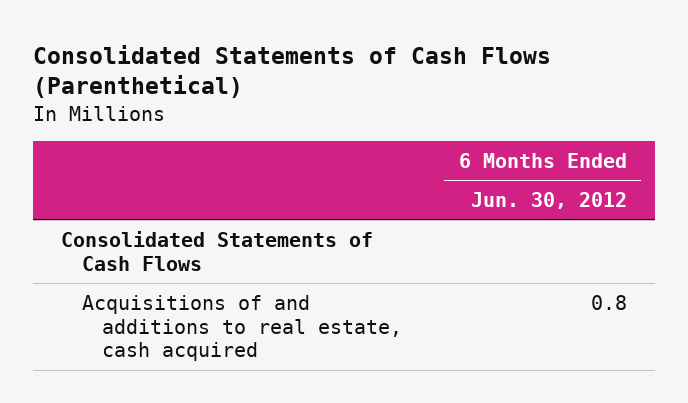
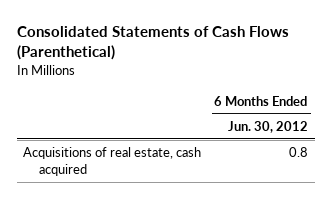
[61,230,374,271] Consolidated Statements of Cash Flows -> none
[81,294,402,362] Acquisitions of and additions to real estate, cash acquired -> [23,147,202,176] Acquisitions of real estate, cash acquired

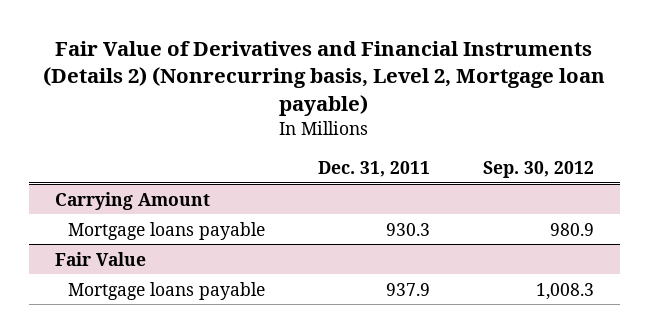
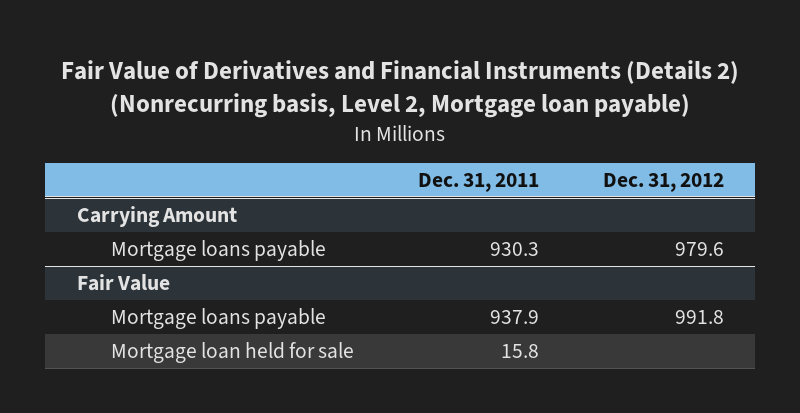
[482,160,594,178] Sep. 30, 2012 -> none
none -> [602,172,724,192] Dec. 31, 2012
none -> [111,342,355,364] Mortgage loan held for sale

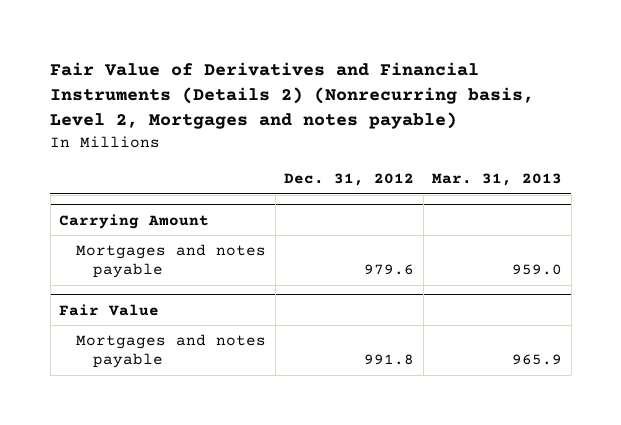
[61,59,740,119] Fair Value of Derivatives and Financial Instruments (Details 2) (Nonrecurring basis, Level 2, Mortgage loan payable) -> [50,62,535,130] Fair Value of Derivatives and Financial Instruments (Details 2) (Nonrecurring basis, Level 2, Mortgages and notes payable)
[417,172,539,192] Dec. 31, 2011 -> none
none -> [432,173,563,187] Mar. 31, 2013
[111,240,327,262] Mortgage loans payable -> [76,243,267,279] Mortgages and notes payable
[111,342,355,364] Mortgage loan held for sale -> none
[111,308,327,330] Mortgage loans payable -> [76,333,267,369] Mortgages and notes payable

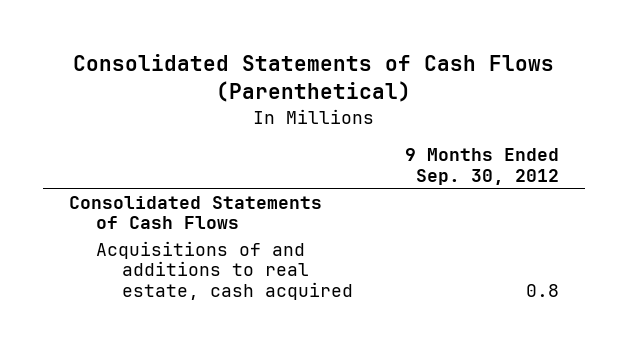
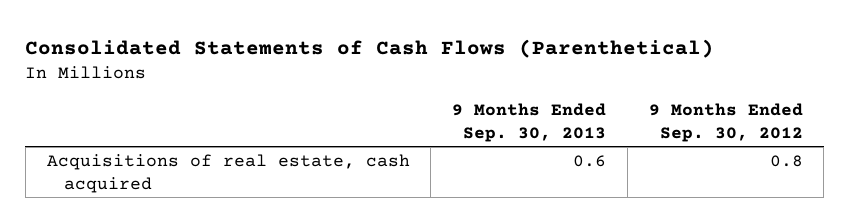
none -> [452,103,607,142] 9 Months Ended Sep. 30, 2013
[69,195,323,230] Consolidated Statements of Cash Flows -> none
[95,240,354,301] Acquisitions of and additions to real estate, cash acquired -> [46,153,410,193] Acquisitions of real estate, cash acquired

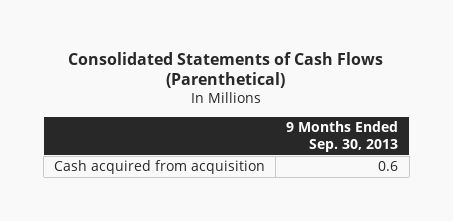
[648,103,803,142] 9 Months Ended Sep. 30, 2012 -> none
[46,153,410,193] Acquisitions of real estate, cash acquired -> [54,160,266,175] Cash acquired from acquisition

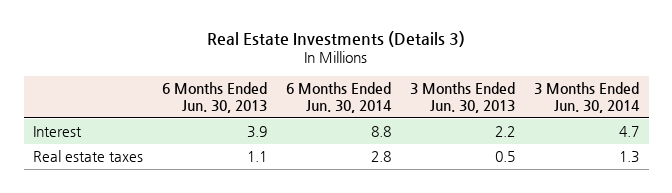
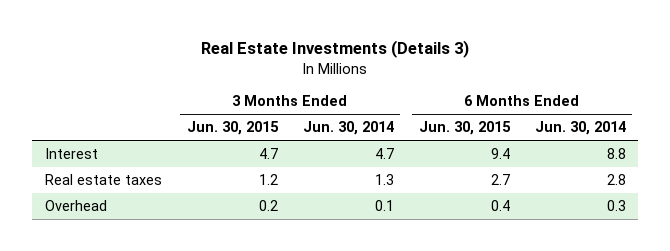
[162,81,268,113] 6 Months Ended Jun. 30, 2013 -> none
[410,81,516,113] 3 Months Ended Jun. 30, 2013 -> none
none -> [186,121,279,136] Jun. 30, 2015
none -> [418,121,511,136] Jun. 30, 2015
none -> [44,200,107,212] Overhead

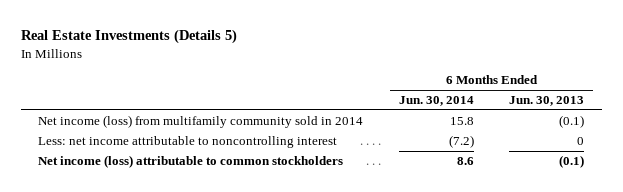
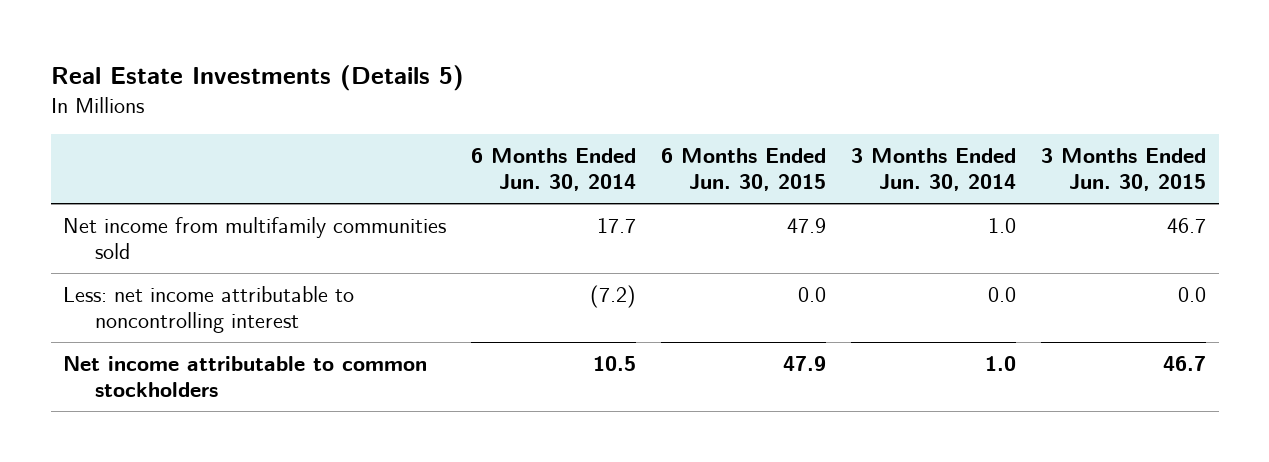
[509,95,585,106] Jun. 30, 2013 -> none
none -> [661,148,827,192] 6 Months Ended Jun. 30, 2015
none -> [851,148,1017,192] 3 Months Ended Jun. 30, 2014
none -> [1041,148,1207,192] 3 Months Ended Jun. 30, 2015
[38,114,364,128] Net income (loss) from multifamily community sold in 2014 -> [63,216,447,260] Net income from multifamily communities sold
[449,116,474,125] 15.8 -> [597,217,637,233] 17.7
[38,154,344,168] Net income (loss) attributable to common stockholders -> [63,355,428,398] Net income attributable to common stockholders
[456,156,474,165] 8.6 -> [593,355,637,371] 10.5

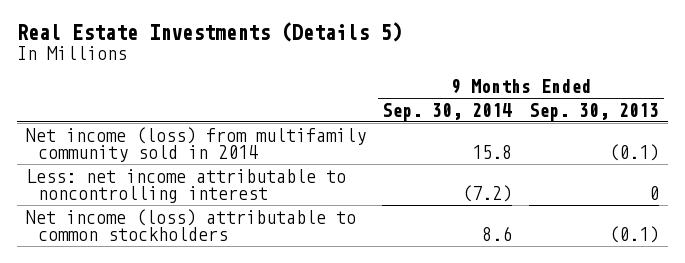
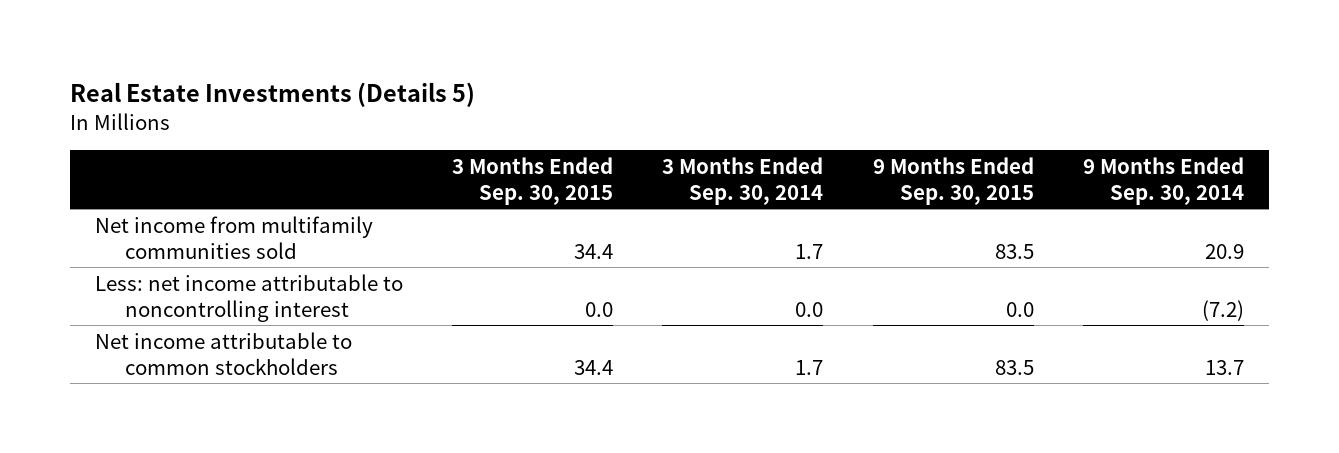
[529,102,660,121] Sep. 30, 2013 -> none
none -> [452,156,614,205] 3 Months Ended Sep. 30, 2015
none -> [662,156,824,205] 3 Months Ended Sep. 30, 2014
none -> [872,156,1034,205] 9 Months Ended Sep. 30, 2015
[25,126,366,162] Net income (loss) from multifamily community sold in 2014 -> [94,215,373,259] Net income from multifamily communities sold
[472,144,513,159] 15.8 -> [1204,243,1244,259] 20.9
[25,208,356,241] Net income (loss) attributable to common stockholders -> [94,331,352,375] Net income attributable to common stockholders
[482,225,513,241] 8.6 -> [1204,359,1244,375] 13.7

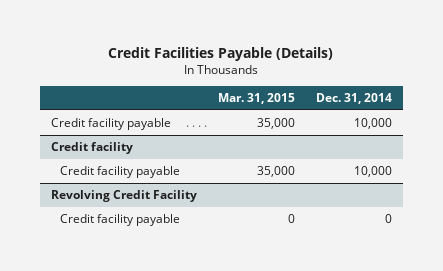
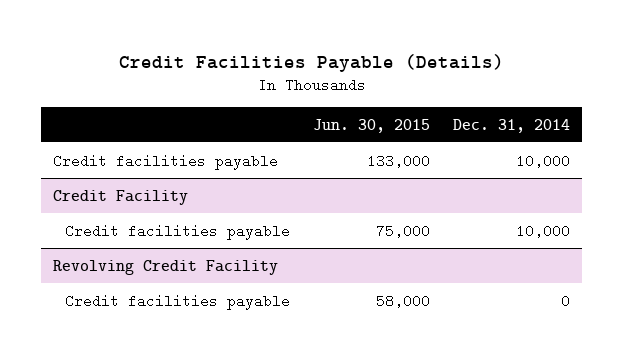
[217,92,295,104] Mar. 31, 2015 -> none
none -> [313,118,431,133] Jun. 30, 2015
[50,118,171,131] Credit facility payable -> [52,153,278,170] Credit facilities payable
[50,142,133,155] Credit facility -> [52,189,188,205] Credit Facility
[59,166,180,179] Credit facility payable -> [65,223,291,240] Credit facilities payable
[59,214,180,227] Credit facility payable -> [65,293,291,310] Credit facilities payable

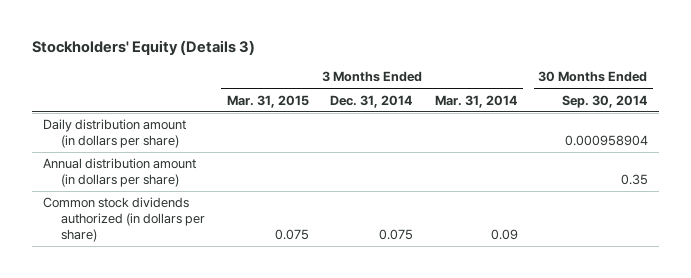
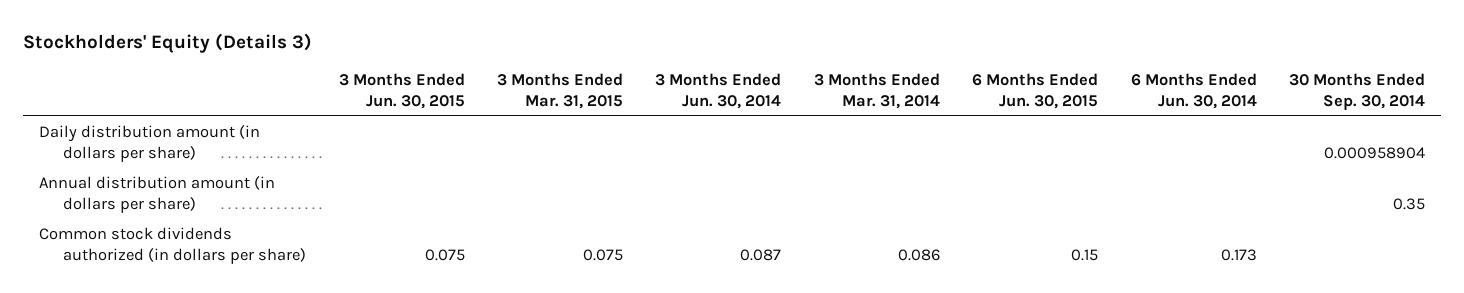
[330,94,414,108] Dec. 31, 2014 -> none
none -> [338,72,465,110] 3 Months Ended Jun. 30, 2015
none -> [655,72,782,110] 3 Months Ended Jun. 30, 2014
none -> [972,72,1099,110] 6 Months Ended Jun. 30, 2015
none -> [1130,72,1257,110] 6 Months Ended Jun. 30, 2014
[490,228,518,240] 0.09 -> [897,249,940,262] 0.086

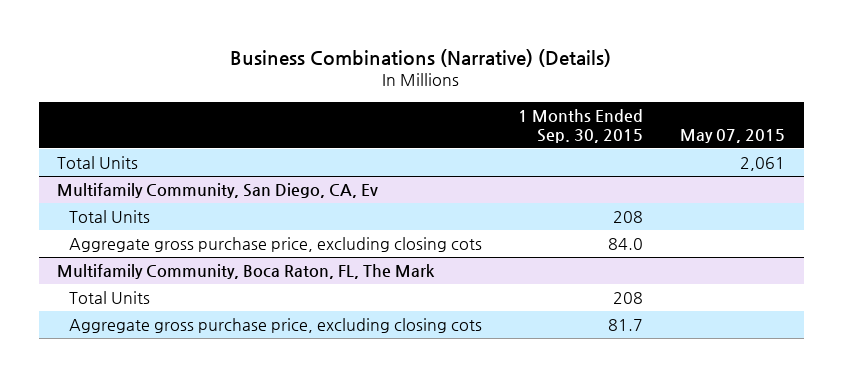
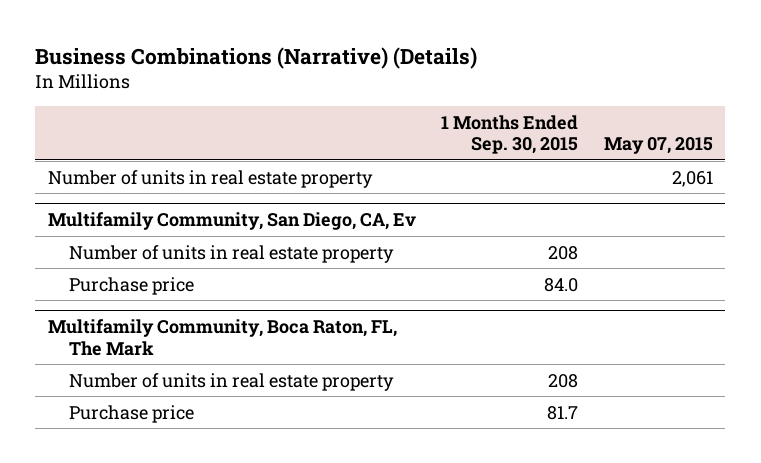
[57,156,139,170] Total Units -> [48,169,374,188] Number of units in real estate property
[68,210,150,224] Total Units -> [69,244,395,263] Number of units in real estate property
[68,237,482,253] Aggregate gross purchase price, excluding closing cots -> [69,276,195,295] Purchase price
[68,291,150,305] Total Units -> [69,372,395,391] Number of units in real estate property
[68,318,482,334] Aggregate gross purchase price, excluding closing cots -> [69,404,195,423] Purchase price

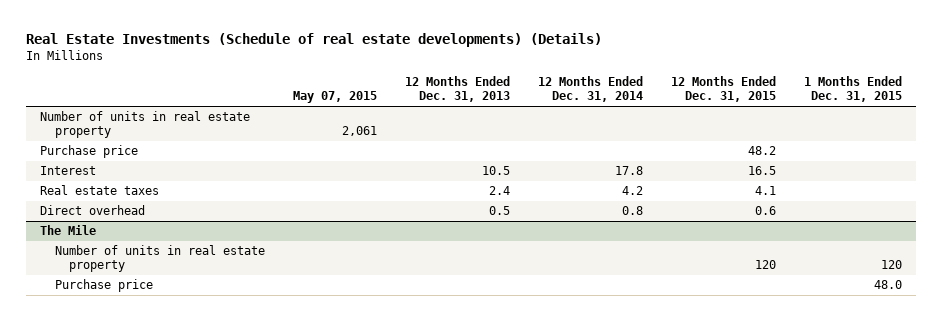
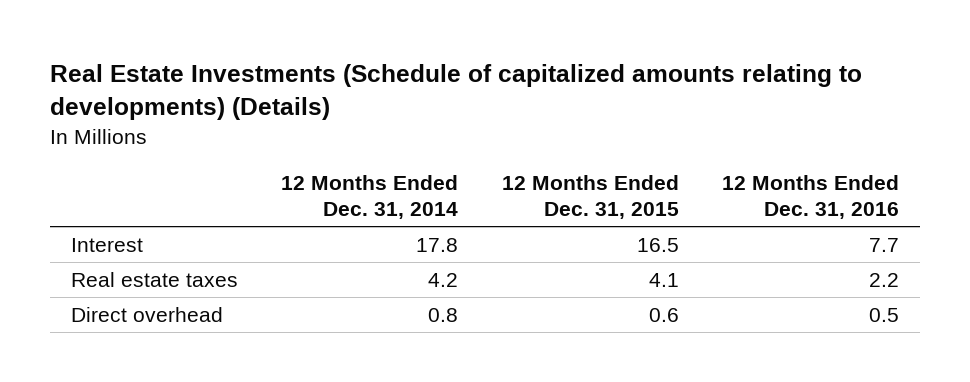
[26,33,603,48] Real Estate Investments (Schedule of real estate developments) (Details) -> [49,64,862,121] Real Estate Investments (Schedule of capitalized amounts relating to developments) (Details)
[292,91,377,104] May 07, 2015 -> none
[404,76,510,103] 12 Months Ended Dec. 31, 2013 -> none
[803,76,902,103] 1 Months Ended Dec. 31, 2015 -> none
none -> [721,175,899,220] 12 Months Ended Dec. 31, 2016
[40,111,251,139] Number of units in real estate property -> none
[40,145,139,159] Purchase price -> none
[40,225,97,236] The Mile -> none
[54,245,265,273] Number of units in real estate property -> none
[54,279,153,293] Purchase price -> none

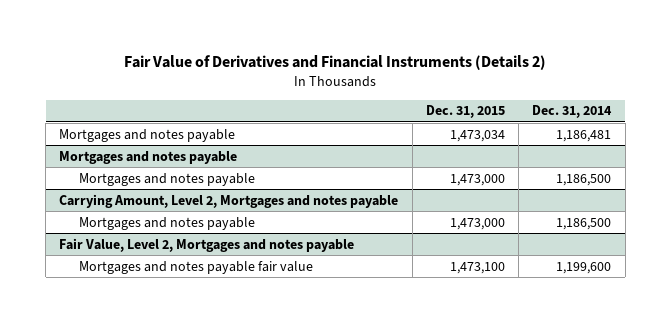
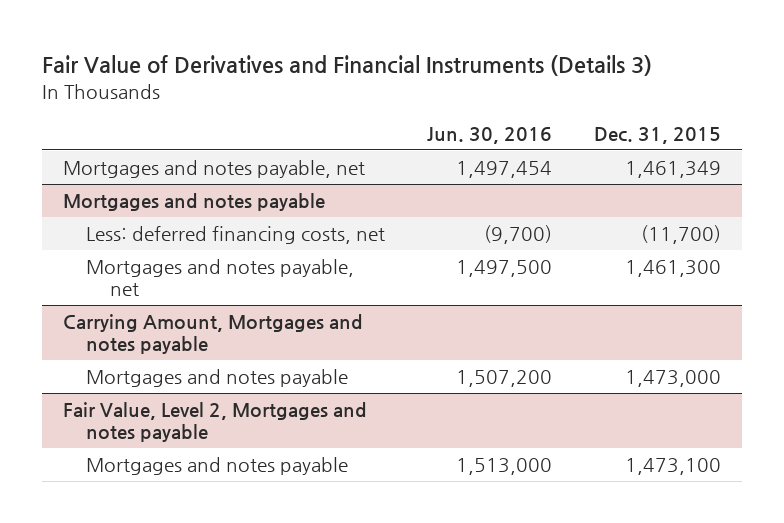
[124,55,547,71] Fair Value of Derivatives and Financial Instruments (Details 2) -> [41,54,652,76] Fair Value of Derivatives and Financial Instruments (Details 3)
[532,105,613,119] Dec. 31, 2014 -> none
none -> [427,127,553,145] Jun. 30, 2016
[59,128,236,142] Mortgages and notes payable -> [62,160,365,179] Mortgages and notes payable, net
[449,129,505,142] 1,473,034 -> [624,161,721,179] 1,461,349
none -> [86,226,386,245] Less: deferred financing costs, net
[79,172,256,186] Mortgages and notes payable -> [86,259,355,297] Mortgages and notes payable, net
[449,173,505,186] 1,473,000 -> [624,260,721,278] 1,461,300
[59,193,399,208] Carrying Amount, Level 2, Mortgages and notes payable -> [62,314,363,355] Carrying Amount, Mortgages and notes payable
[79,260,314,274] Mortgages and notes payable fair value -> [86,457,349,476] Mortgages and notes payable

